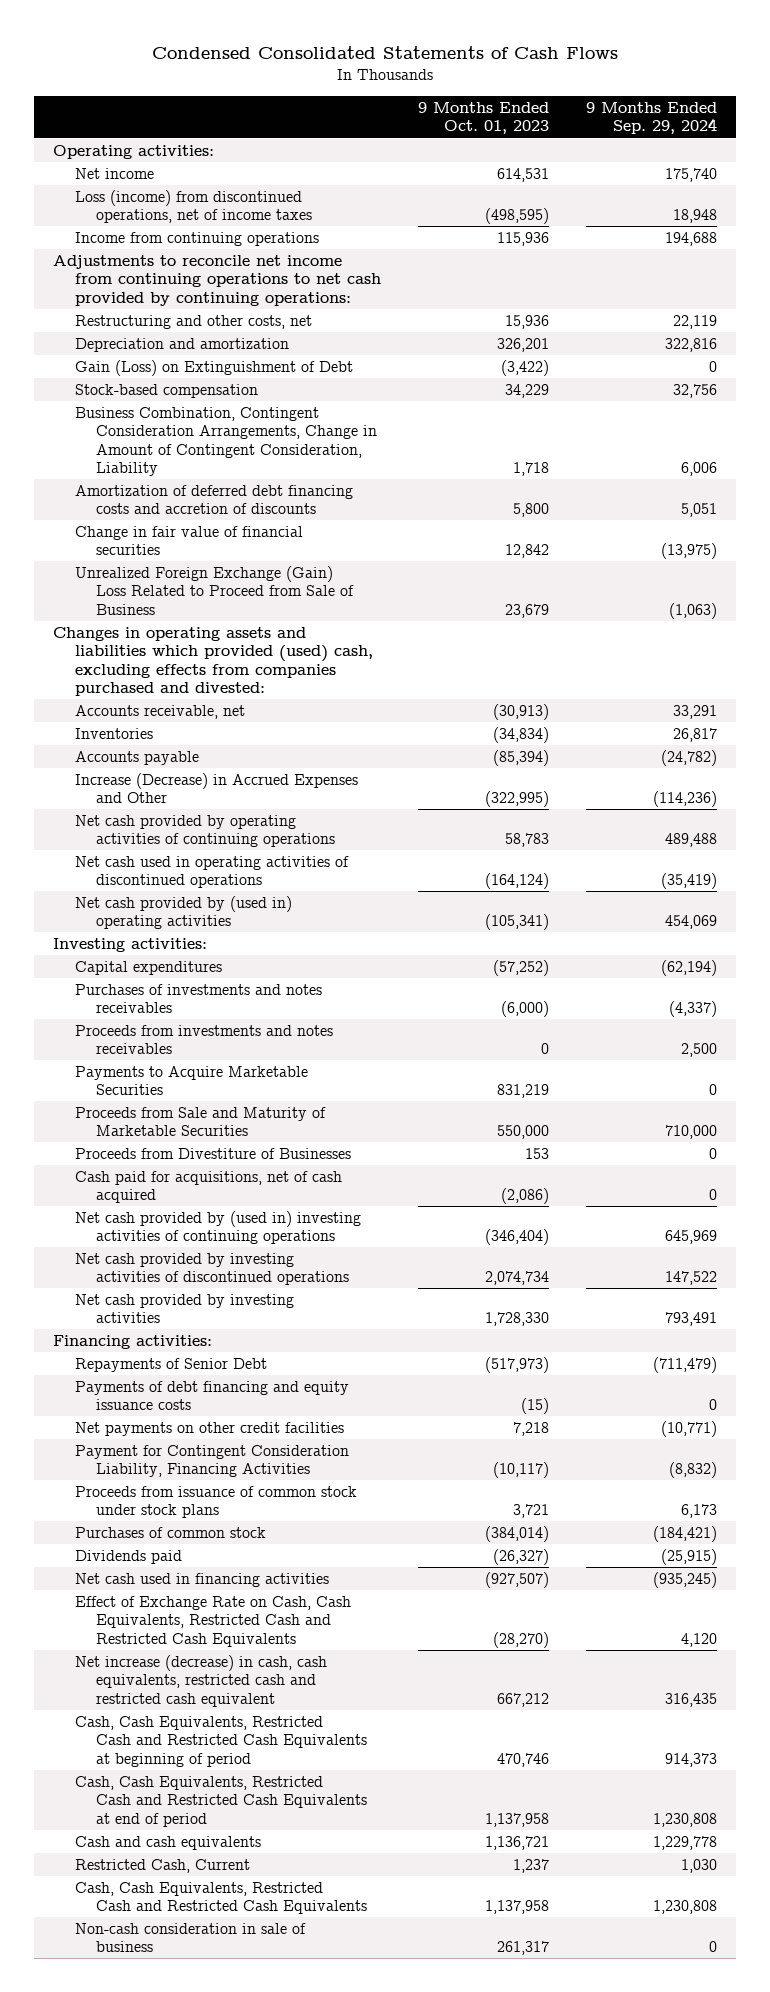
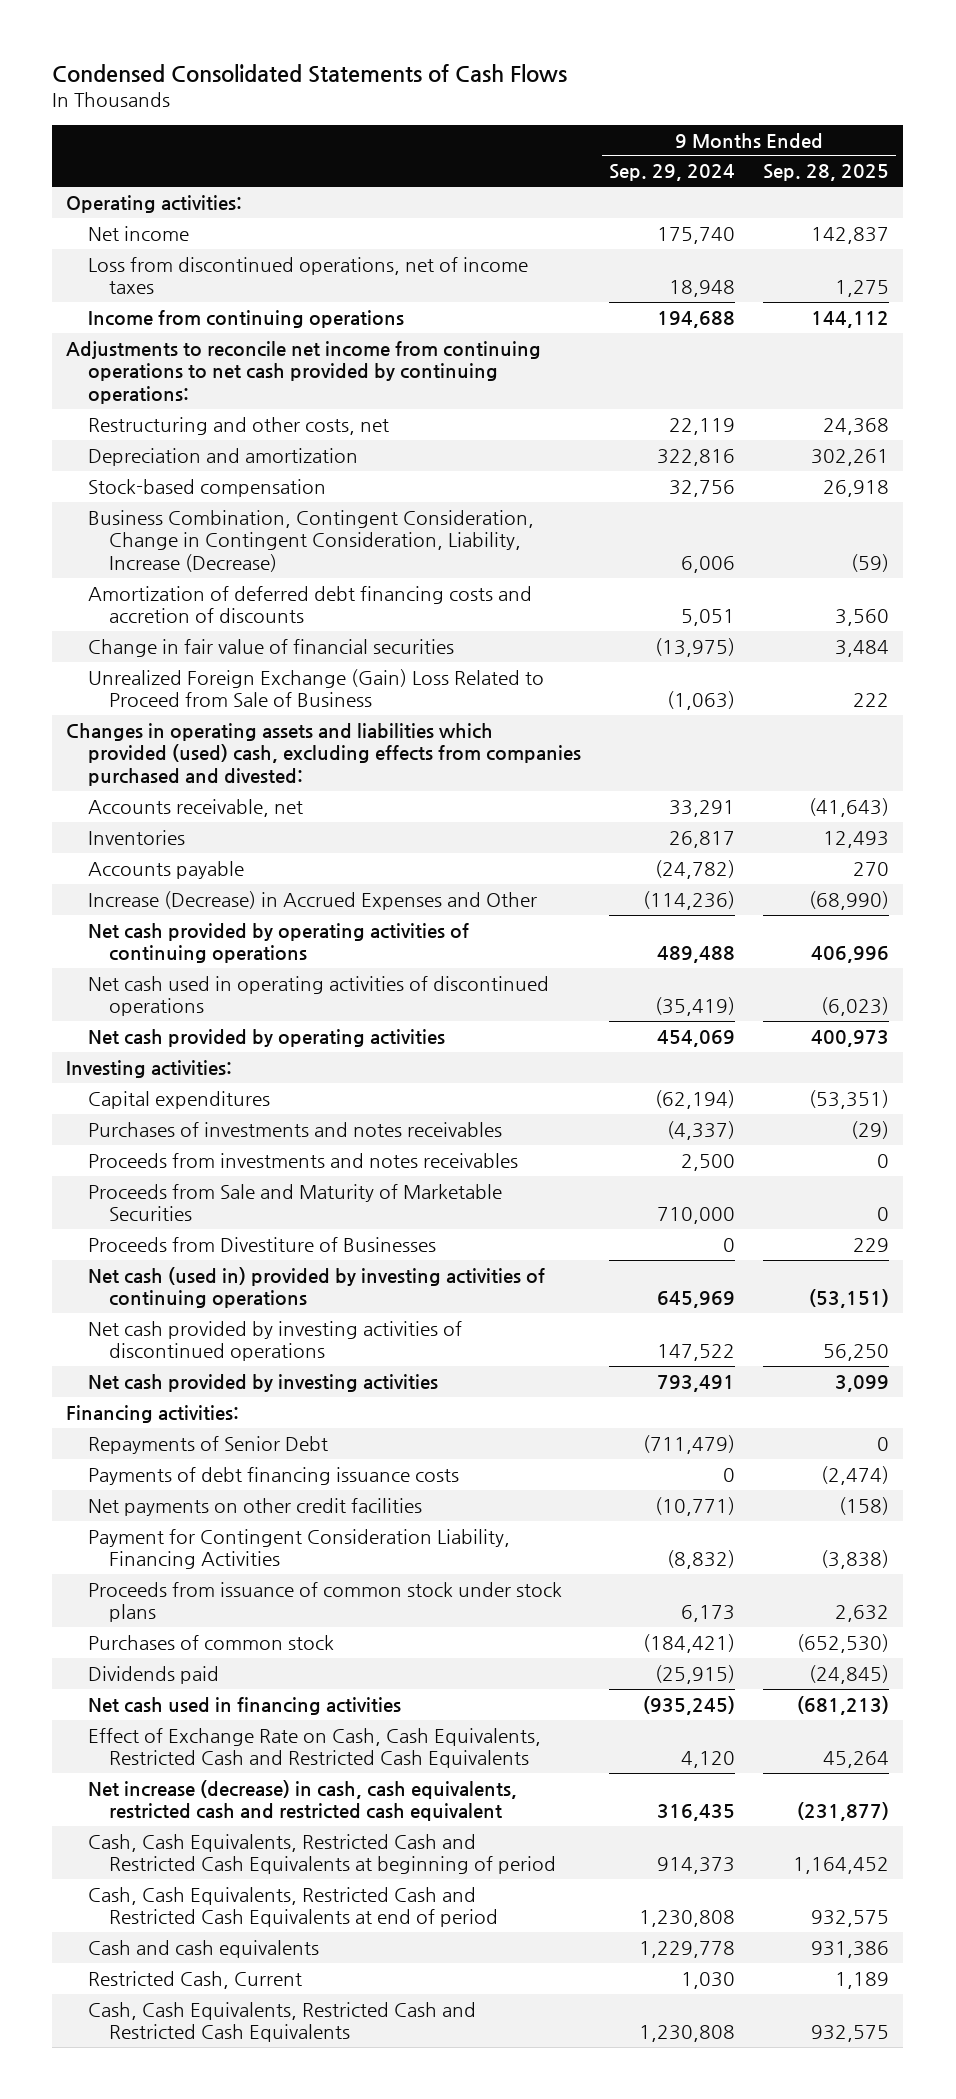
[417,102,549,135] 9 Months Ended Oct. 01, 2023 -> none
none -> [763,164,890,182] Sep. 28, 2025
[74,190,313,224] Loss (income) from discontinued operations, net of income taxes -> [87,256,528,295] Loss from discontinued operations, net of income taxes
[74,360,353,377] Gain (Loss) on Extinguishment of Debt -> none
[74,407,378,476] Business Combination, Contingent Consideration Arrangements, Change in Amount of Contingent Consideration, Liability -> [87,509,534,572] Business Combination, Contingent Consideration, Change in Contingent Consideration, Liability, Increase (Decrease)
[74,896,292,930] Net cash provided by (used in) operating activities -> [87,1028,445,1047] Net cash provided by operating activities
[74,1066,308,1096] Payments to Acquire Marketable Securities -> none
[74,1171,342,1204] Cash paid for acquisitions, net of cash acquired -> none
[74,1211,361,1245] Net cash provided by (used in) investing activities of continuing operations -> [87,1266,545,1309] Net cash (used in) provided by investing activities of continuing operations
[74,1381,349,1411] Payments of debt financing and equity issuance costs -> [87,1466,459,1485] Payments of debt financing issuance costs
[74,1923,306,1953] Non-cash consideration in sale of business -> none

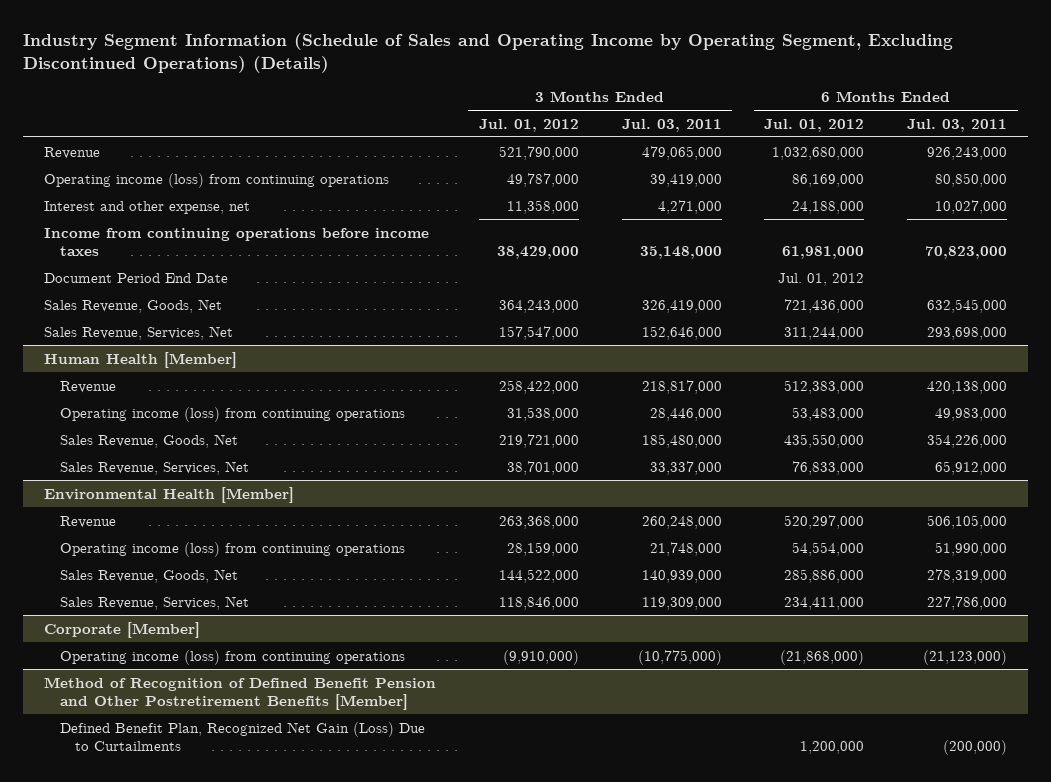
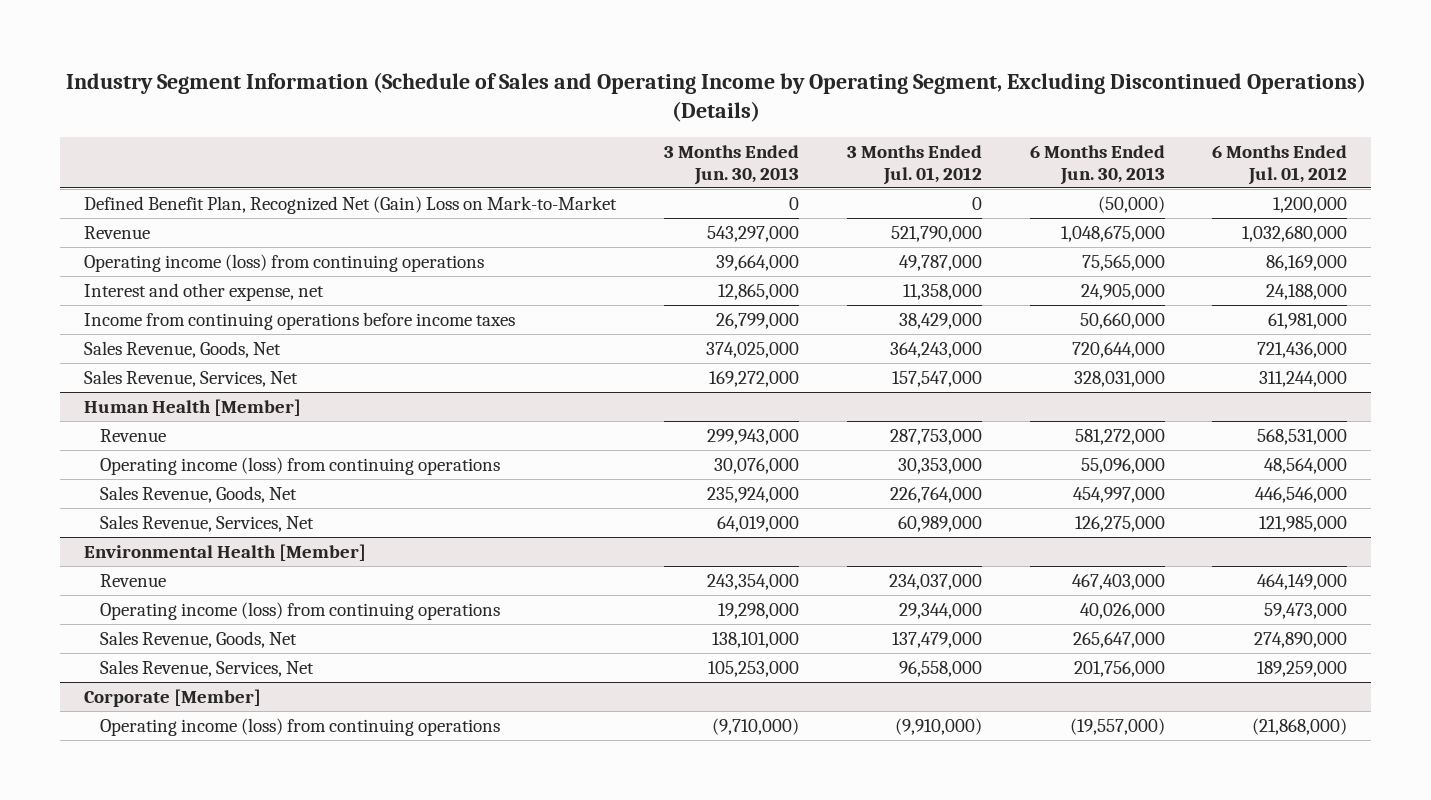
[621,118,722,132] Jul. 03, 2011 -> none
[906,118,1007,132] Jul. 03, 2011 -> none
none -> [663,144,799,185] 3 Months Ended Jun. 30, 2013
none -> [1029,144,1165,185] 6 Months Ended Jun. 30, 2013
none -> [84,195,618,214] Defined Benefit Plan, Recognized Net (Gain) Loss on Mark-to-Market
[44,272,229,283] Document Period End Date -> none
[498,379,579,394] 258,422,000 -> [889,428,982,445] 287,753,000
[784,379,865,394] 512,383,000 -> [1257,428,1348,445] 568,531,000
[506,406,579,421] 31,538,000 -> [897,457,982,474] 30,353,000
[792,406,865,421] 53,483,000 -> [1264,457,1348,474] 48,564,000
[498,433,579,448] 219,721,000 -> [889,486,982,503] 226,764,000
[784,433,865,448] 435,550,000 -> [1255,486,1348,503] 446,546,000
[506,460,579,475] 38,701,000 -> [897,515,982,532] 60,989,000
[792,460,865,475] 76,833,000 -> [1259,515,1348,532] 121,985,000
[498,515,579,529] 263,368,000 -> [888,573,982,590] 234,037,000
[784,514,865,529] 520,297,000 -> [1257,573,1348,590] 464,149,000
[506,541,579,556] 28,159,000 -> [898,602,982,619] 29,344,000
[792,541,865,556] 54,554,000 -> [1264,602,1348,619] 59,473,000
[498,568,579,583] 144,522,000 -> [891,631,982,648] 137,479,000
[784,568,865,583] 285,886,000 -> [1254,631,1348,648] 274,890,000
[498,596,579,610] 118,846,000 -> [898,660,982,677] 96,558,000
[784,596,865,610] 234,411,000 -> [1257,660,1348,677] 189,259,000
[44,676,437,710] Method of Recognition of Defined Benefit Pension and Other Postretirement Benefits [Member] -> none
[59,721,425,751] Defined Benefit Plan, Recognized Net Gain (Loss) Due to Curtailments -> none

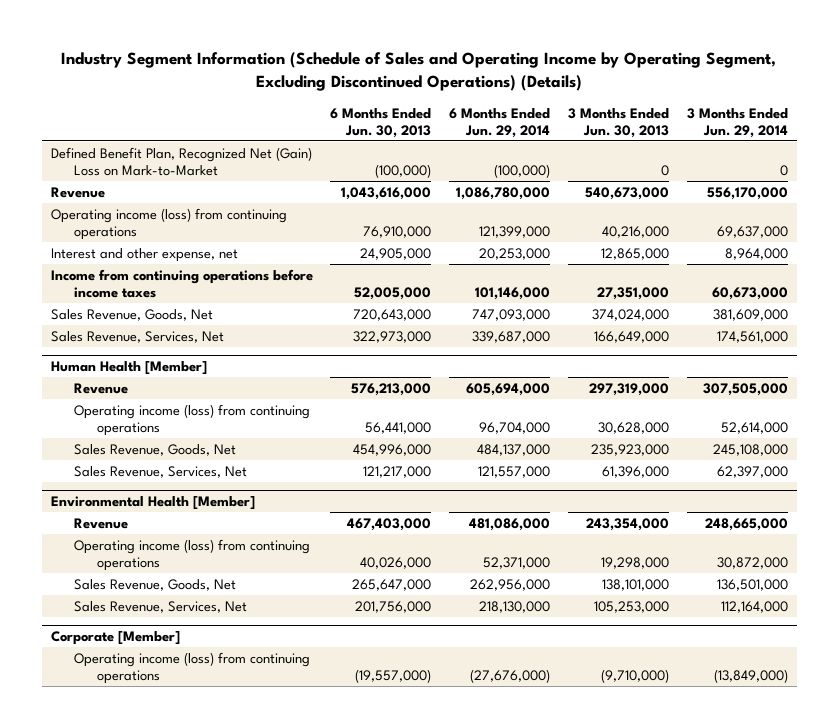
[846,144,982,185] 3 Months Ended Jul. 01, 2012 -> none
[1212,144,1348,185] 6 Months Ended Jul. 01, 2012 -> none
none -> [449,107,551,138] 6 Months Ended Jun. 29, 2014
none -> [686,107,788,138] 3 Months Ended Jun. 29, 2014
[1097,195,1165,213] (50,000) -> [375,163,432,178] (100,000)
[706,225,799,242] 543,297,000 -> [585,186,670,200] 540,673,000
[1060,225,1165,242] 1,048,675,000 -> [341,186,432,200] 1,043,616,000
[715,254,799,271] 39,664,000 -> [602,225,670,238] 40,216,000
[1081,254,1165,271] 75,565,000 -> [363,225,432,238] 76,910,000
[715,312,799,329] 26,799,000 -> [597,286,670,300] 27,351,000
[1079,312,1165,329] 50,660,000 -> [354,286,432,300] 52,005,000
[705,341,799,358] 374,025,000 -> [592,308,670,321] 374,024,000
[1071,341,1165,358] 720,644,000 -> [353,308,432,321] 720,643,000
[708,370,799,387] 169,272,000 -> [594,330,670,343] 166,649,000
[1073,370,1165,387] 328,031,000 -> [353,330,432,343] 322,973,000
[706,428,799,445] 299,943,000 -> [589,382,670,396] 297,319,000
[1074,428,1165,445] 581,272,000 -> [351,382,432,396] 576,213,000
[713,457,799,474] 30,076,000 -> [598,421,670,434] 30,628,000
[1080,457,1165,474] 55,096,000 -> [365,421,432,434] 56,441,000
[706,486,799,503] 235,924,000 -> [591,443,670,456] 235,923,000
[1072,486,1165,503] 454,997,000 -> [353,443,432,456] 454,996,000
[716,515,799,532] 64,019,000 -> [602,465,670,478] 61,396,000
[1074,515,1165,532] 126,275,000 -> [363,465,432,478] 121,217,000

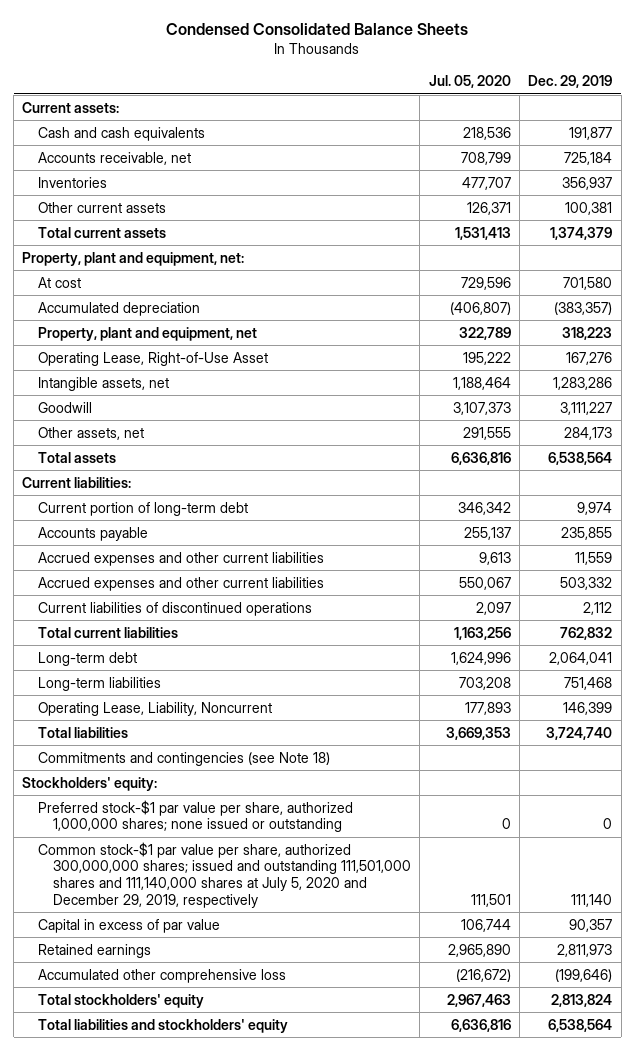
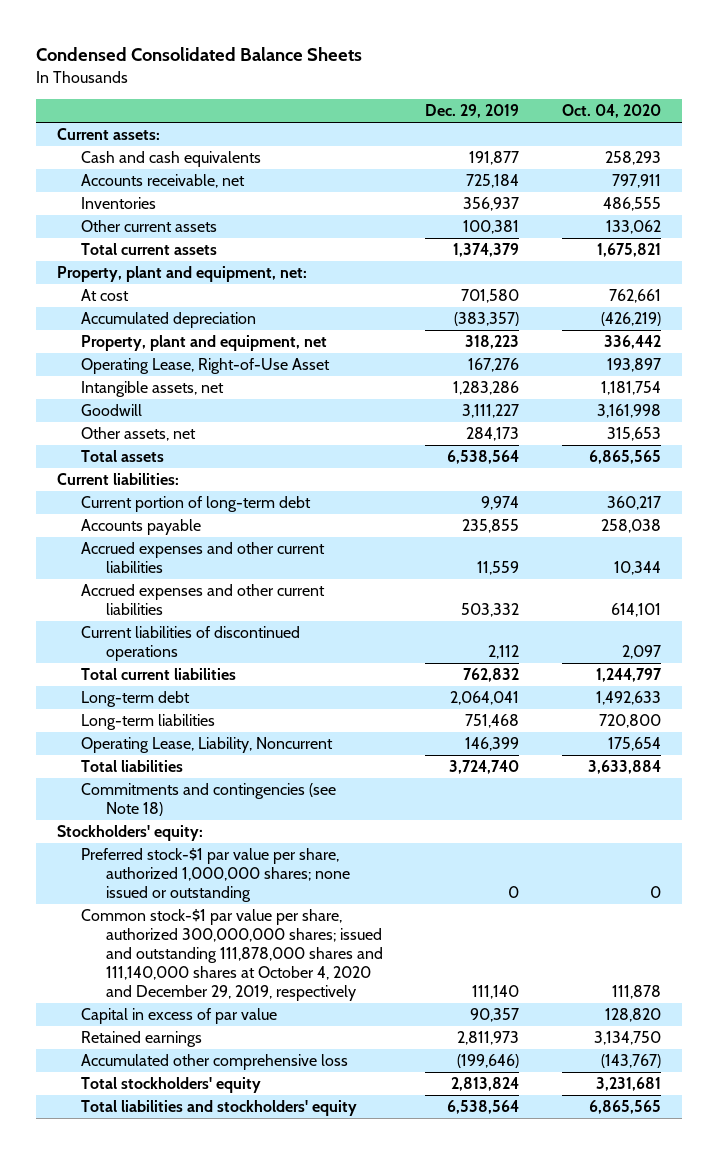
[428,75,511,89] Jul. 05, 2020 -> none
none -> [561,104,661,119] Oct. 04, 2020
[37,841,411,908] Common stock-$1 par value per share, authorized 300,000,000 shares; issued and outstanding 111,501,000 shares and 111,140,000 shares at July 5, 2020 and December 29, 2019, respectively -> [81,909,384,1002] Common stock-$1 par value per share, authorized 300,000,000 shares; issued and outstanding 111,878,000 shares and 111,140,000 shares at October 4, 2020 and December 29, 2019, respectively

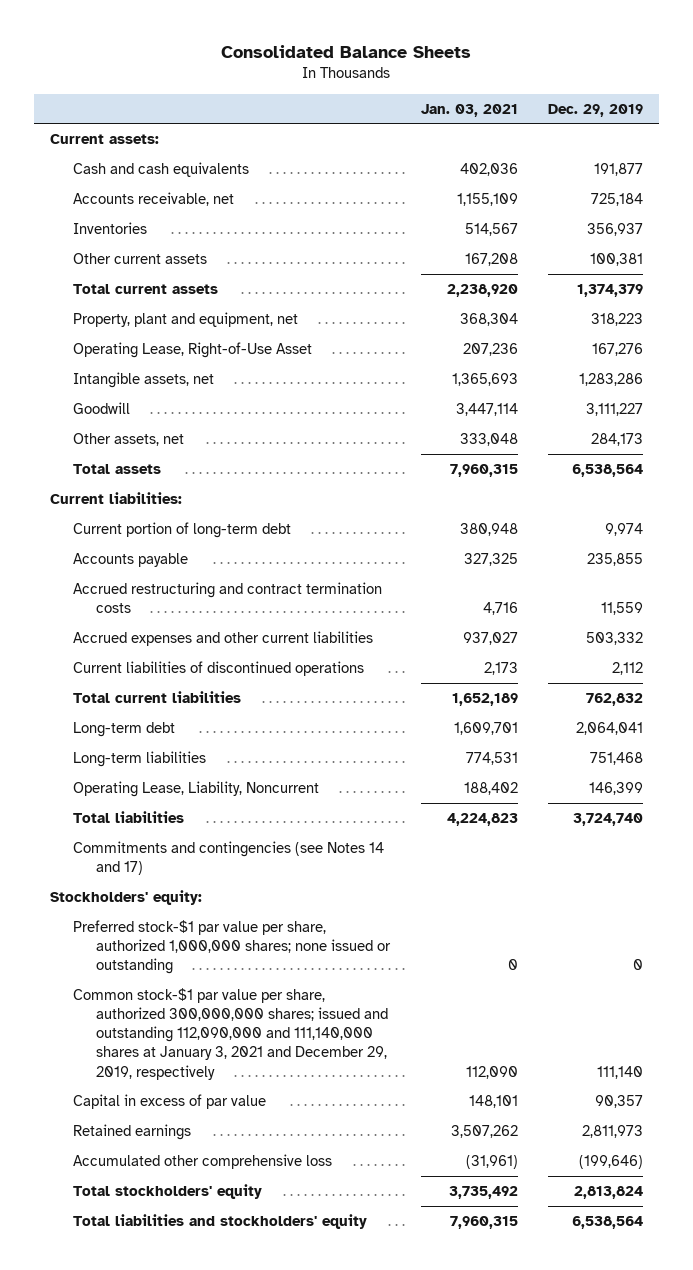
[35,46,362,61] Condensed Consolidated Balance Sheets -> [221,44,472,58] Consolidated Balance Sheets
[561,104,661,119] Oct. 04, 2020 -> none
none -> [420,103,518,117] Jan. 03, 2021
[56,266,307,283] Property, plant and equipment, net: -> none
[81,289,130,302] At cost -> none
[81,312,257,329] Accumulated depreciation -> none
[81,542,326,574] Accrued expenses and other current liabilities -> [72,581,382,614] Accrued restructuring and contract termination costs
[81,783,337,817] Commitments and contingencies (see Note 18) -> [72,840,384,876] Commitments and contingencies (see Notes 14 and 17)
[81,909,384,1002] Common stock-$1 par value per share, authorized 300,000,000 shares; issued and outstanding 111,878,000 shares and 111,140,000 shares at October 4, 2020 and December 29, 2019, respectively -> [72,987,388,1080] Common stock-$1 par value per share, authorized 300,000,000 shares; issued and outstanding 112,090,000 and 111,140,000 shares at January 3, 2021 and December 29, 2019, respectively

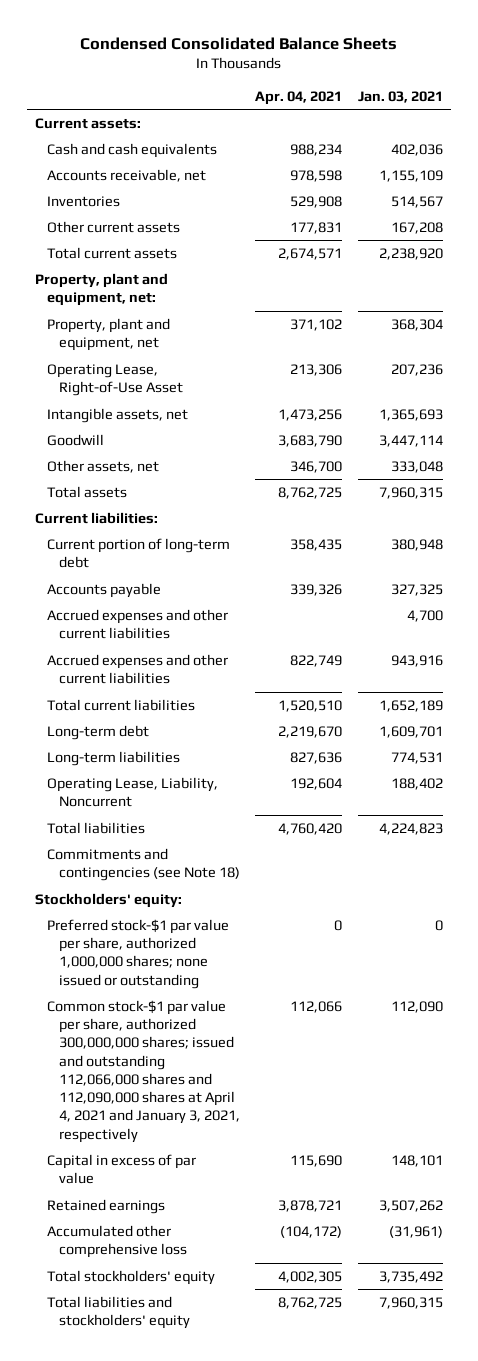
[221,44,472,58] Consolidated Balance Sheets -> [79,37,397,51] Condensed Consolidated Balance Sheets
[548,103,644,117] Dec. 29, 2019 -> none
none -> [255,90,343,105] Apr. 04, 2021
none -> [34,272,168,307] Property, plant and equipment, net:
[72,660,364,676] Current liabilities of discontinued operations -> none
[72,581,382,614] Accrued restructuring and contract termination costs -> [46,608,228,640] Accrued expenses and other current liabilities
[482,602,518,616] 4,716 -> [406,609,443,622] 4,700
[462,631,518,645] 937,027 -> [390,654,443,667] 943,916
[72,840,384,876] Commitments and contingencies (see Notes 14 and 17) -> [46,847,240,882] Commitments and contingencies (see Note 18)
[72,987,388,1080] Common stock-$1 par value per share, authorized 300,000,000 shares; issued and outstanding 112,090,000 and 111,140,000 shares at January 3, 2021 and December 29, 2019, respectively -> [46,999,240,1143] Common stock-$1 par value per share, authorized 300,000,000 shares; issued and outstanding 112,066,000 shares and 112,090,000 shares at April 4, 2021 and January 3, 2021, respectively

